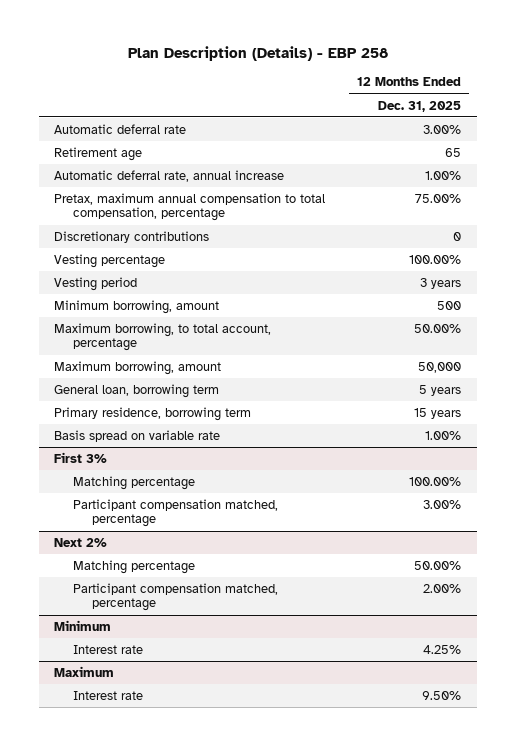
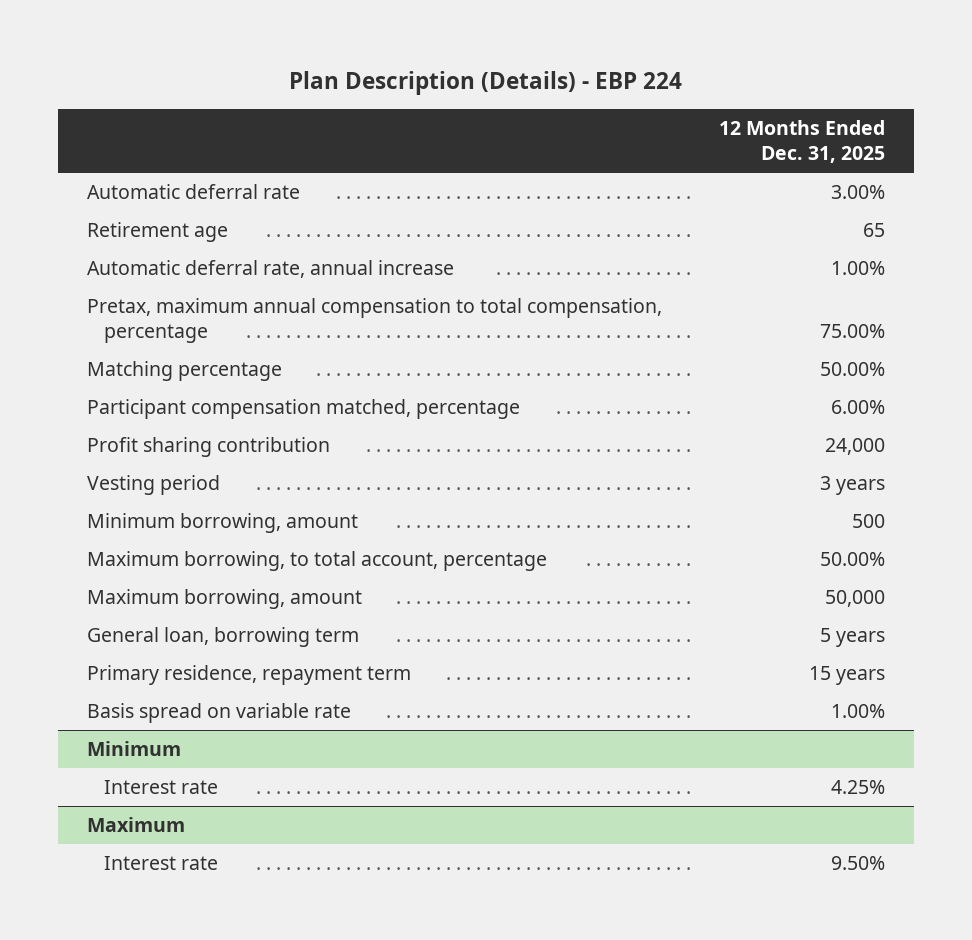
[127,46,388,62] Plan Description (Details) - EBP 258 -> [289,70,683,95] Plan Description (Details) - EBP 224
[54,230,210,243] Discretionary contributions -> none
[54,253,166,268] Vesting percentage -> none
none -> [86,361,282,382] Matching percentage
none -> [86,399,520,420] Participant compensation matched, percentage
none -> [86,437,330,458] Profit sharing contribution
[54,406,252,421] Primary residence, borrowing term -> [86,665,411,686] Primary residence, repayment term
[54,451,108,463] First 3% -> none
[73,475,196,490] Matching percentage -> none
[73,498,279,528] Participant compensation matched, percentage -> none
[54,537,108,547] Next 2% -> none
[73,559,196,574] Matching percentage -> none
[73,582,279,612] Participant compensation matched, percentage -> none

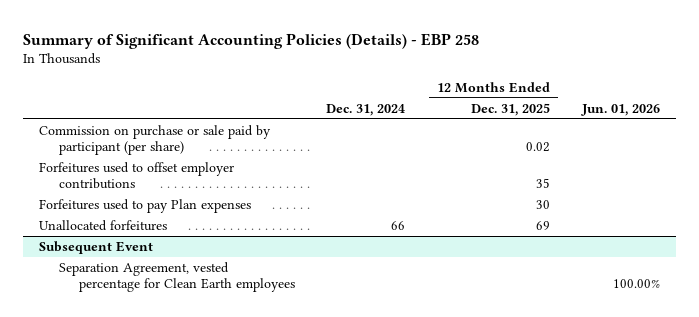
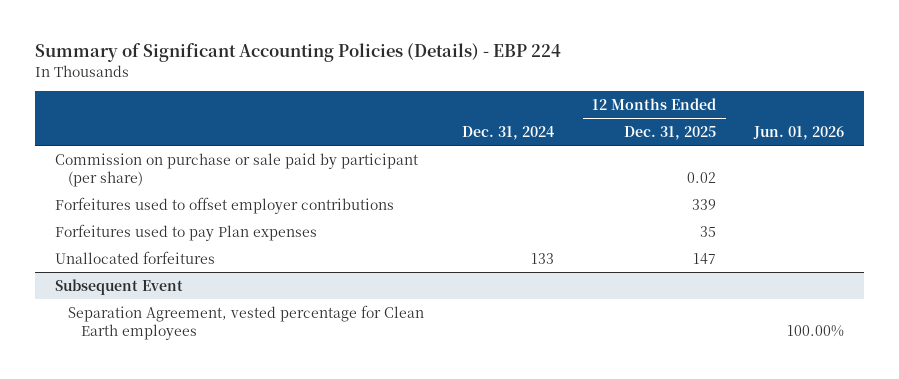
[23,32,480,49] Summary of Significant Accounting Policies (Details) - EBP 258 -> [35,43,562,63] Summary of Significant Accounting Policies (Details) - EBP 224
[536,177,551,188] 35 -> [692,198,717,210] 339
[536,199,551,209] 30 -> [700,225,717,237] 35
[391,220,406,230] 66 -> [530,252,554,264] 133
[536,220,551,230] 69 -> [693,252,717,264] 147

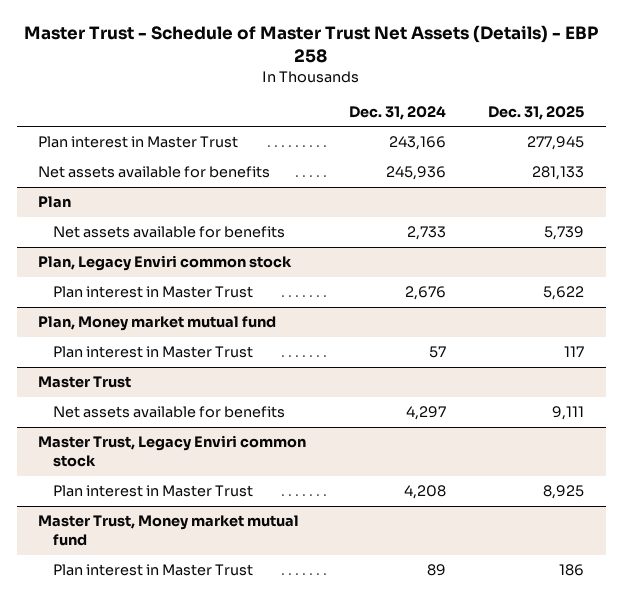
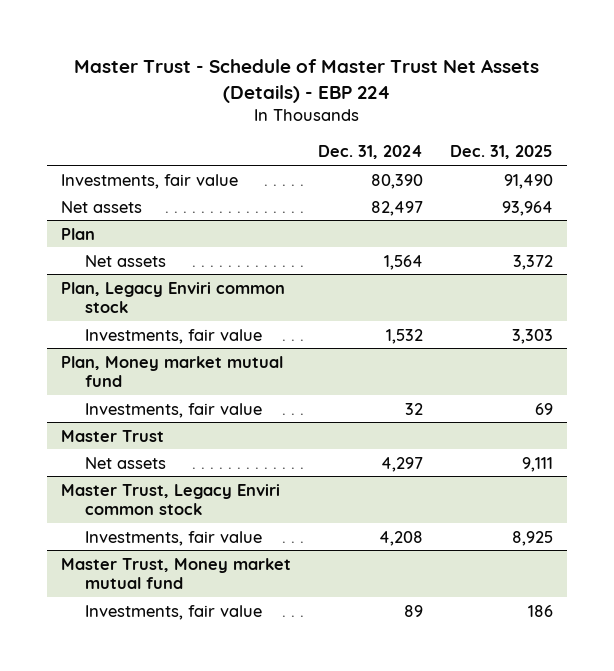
[24,25,599,63] Master Trust - Schedule of Master Trust Net Assets (Details) - EBP 258 -> [73,58,539,103] Master Trust - Schedule of Master Trust Net Assets (Details) - EBP 224
[37,136,238,149] Plan interest in Master Trust -> none
none -> [60,173,238,189] Investments, fair value
[37,166,270,179] Net assets available for benefits -> [60,200,142,213] Net assets
[385,166,446,181] 245,936 -> [370,200,423,216] 82,497
[532,166,585,181] 281,133 -> [501,200,553,216] 93,964
[53,226,286,239] Net assets available for benefits -> [84,254,166,267] Net assets
[406,226,446,241] 2,733 -> [383,254,423,270] 1,564
[544,226,585,241] 5,739 -> [512,254,553,270] 3,372
[53,286,254,299] Plan interest in Master Trust -> none
none -> [84,328,262,344] Investments, fair value
[53,346,254,359] Plan interest in Master Trust -> none
none -> [84,402,262,418] Investments, fair value
[53,406,286,419] Net assets available for benefits -> [84,456,166,469] Net assets
[53,485,254,498] Plan interest in Master Trust -> [84,530,262,546] Investments, fair value
[53,564,254,577] Plan interest in Master Trust -> [84,604,262,620] Investments, fair value

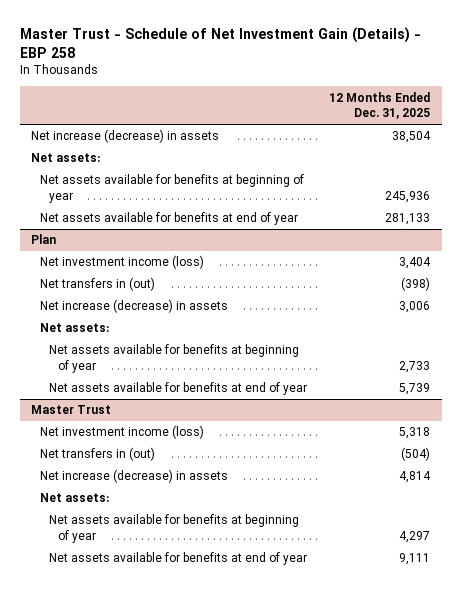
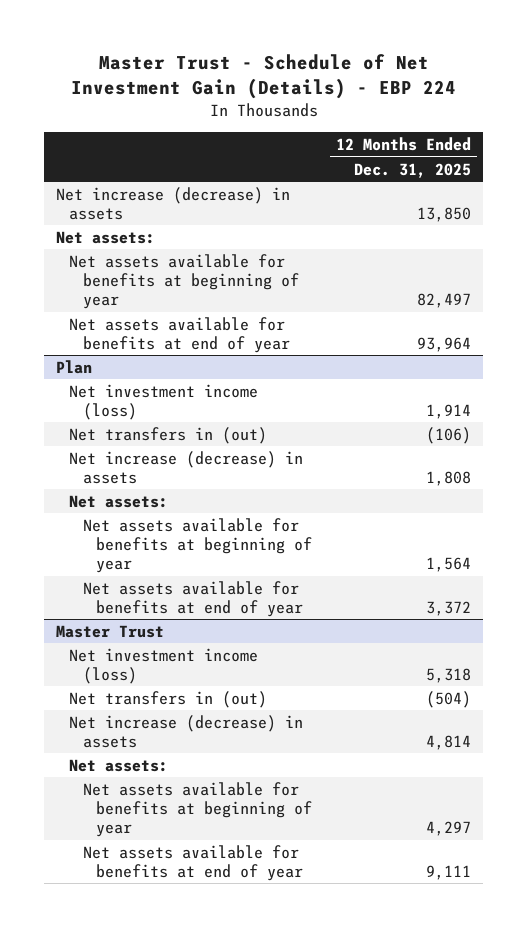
[20,27,422,58] Master Trust - Schedule of Net Investment Gain (Details) - EBP 258 -> [70,53,456,100] Master Trust - Schedule of Net Investment Gain (Details) - EBP 224
[392,131,432,144] 38,504 -> [417,206,472,222] 13,850
[385,191,431,204] 245,936 -> [417,293,472,309] 82,497
[385,213,431,226] 281,133 -> [417,336,472,352] 93,964
[399,257,432,270] 3,404 -> [426,403,472,419] 1,914
[401,277,431,292] (398) -> [426,426,472,444] (106)
[399,301,431,314] 3,006 -> [426,470,472,486] 1,808
[399,361,431,374] 2,733 -> [426,557,472,573] 1,564
[399,383,431,396] 5,739 -> [426,600,472,616] 3,372

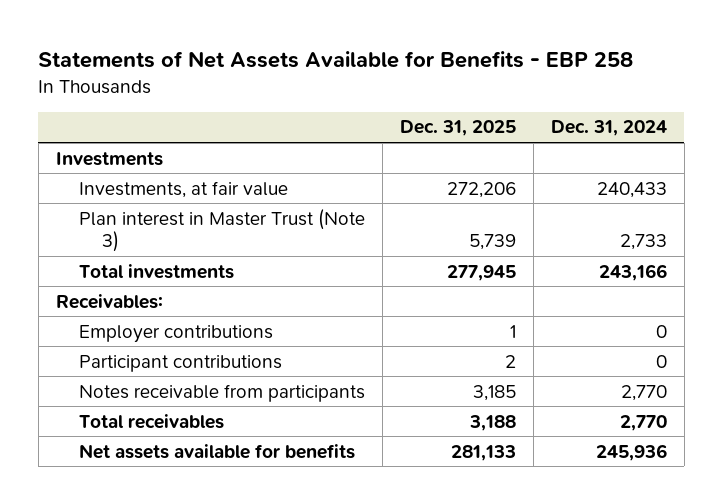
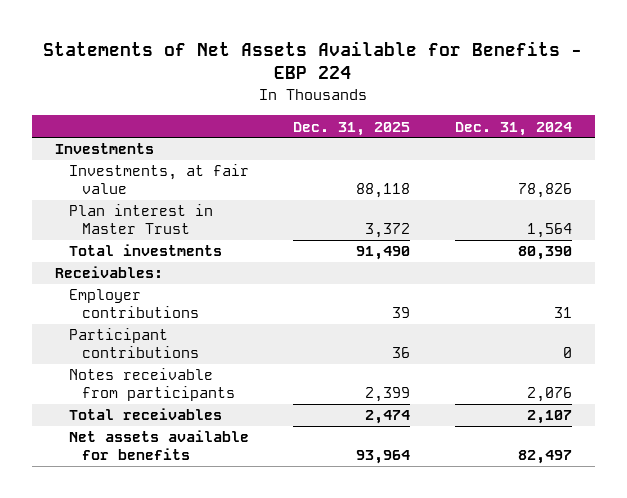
[38,51,634,69] Statements of Net Assets Available for Benefits - EBP 258 -> [43,40,583,80] Statements of Net Assets Available for Benefits - EBP 224
[446,181,516,198] 272,206 -> [356,182,411,198] 88,118
[596,181,667,198] 240,433 -> [518,182,573,198] 78,826
[78,208,365,253] Plan interest in Master Trust (Note 3) -> [68,204,213,234] Plan interest in Master Trust
[468,234,516,251] 5,739 -> [365,222,411,238] 3,372
[619,234,667,251] 2,733 -> [527,222,573,238] 1,564
[446,264,516,281] 277,945 -> [356,246,411,261] 91,490
[598,263,667,281] 243,166 -> [518,246,573,261] 80,390
[509,324,516,338] 1 -> [392,306,411,318] 39
[655,324,667,338] 0 -> [554,306,573,318] 31
[504,354,516,368] 2 -> [392,346,411,358] 36
[472,384,516,401] 3,185 -> [365,386,411,402] 2,399
[620,384,667,401] 2,770 -> [527,386,573,402] 2,076
[468,414,516,431] 3,188 -> [365,410,411,425] 2,474
[619,414,667,431] 2,770 -> [527,410,573,425] 2,107
[450,444,516,461] 281,133 -> [356,449,411,464] 93,964
[595,443,667,461] 245,936 -> [518,449,573,464] 82,497

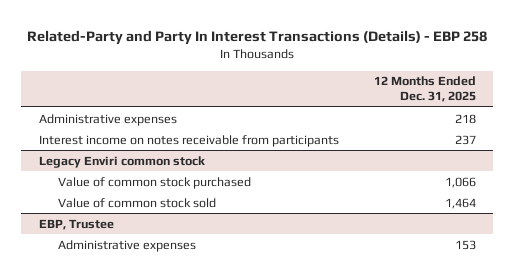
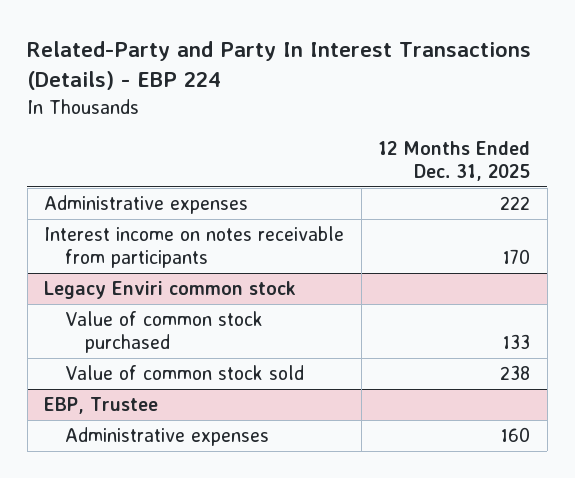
[27,29,488,45] Related-Party and Party In Interest Transactions (Details) - EBP 258 -> [27,41,532,91] Related-Party and Party In Interest Transactions (Details) - EBP 224
[454,113,476,124] 218 -> [500,196,531,211] 222
[454,134,476,145] 237 -> [503,249,531,265] 170
[444,176,476,188] 1,066 -> [503,334,531,350] 133
[444,197,476,209] 1,464 -> [500,365,531,381] 238
[454,239,476,250] 153 -> [501,427,531,443] 160

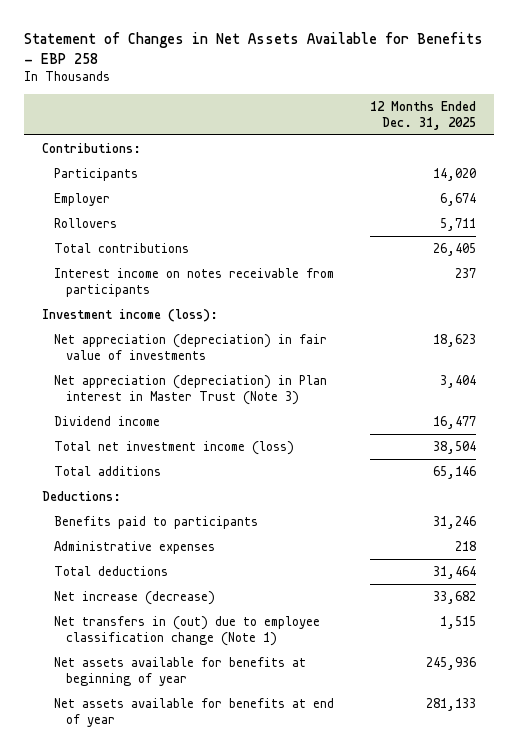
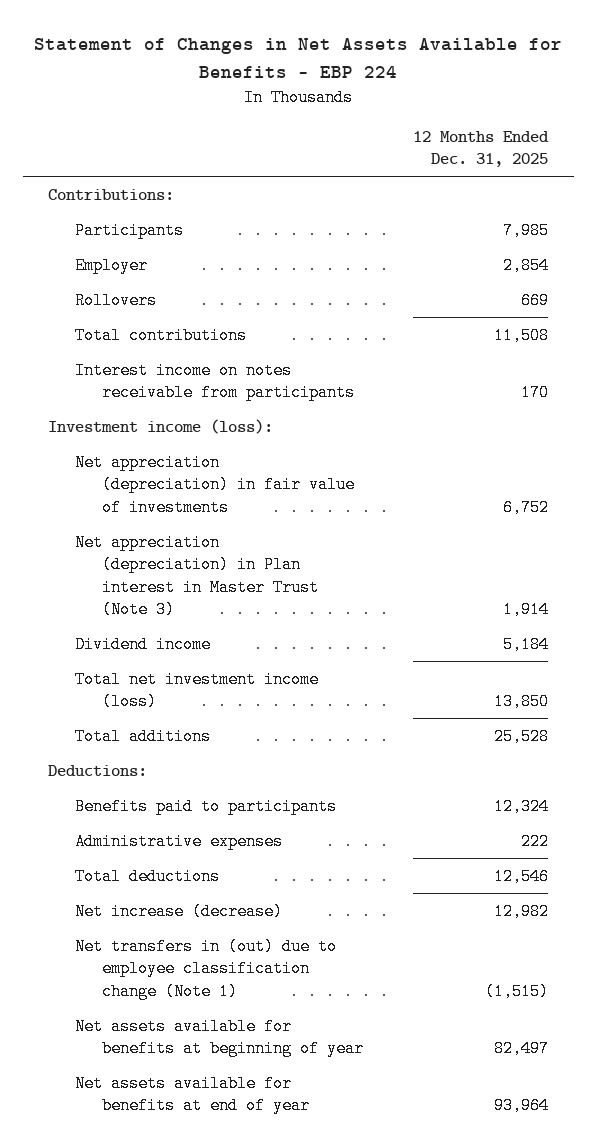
[23,31,483,64] Statement of Changes in Net Assets Available for Benefits - EBP 258 -> [34,38,563,78] Statement of Changes in Net Assets Available for Benefits - EBP 224
[433,167,477,181] 14,020 -> [503,221,550,239] 7,985
[440,192,477,206] 6,674 -> [503,256,550,274] 2,854
[440,217,477,231] 5,711 -> [521,291,550,309] 669
[433,242,477,256] 26,405 -> [494,326,550,344] 11,508
[455,267,477,278] 237 -> [521,384,550,402] 170
[433,333,477,347] 18,623 -> [503,498,550,516] 6,752
[440,374,477,388] 3,404 -> [503,601,550,619] 1,914
[433,415,477,429] 16,477 -> [503,635,550,653] 5,184
[433,440,477,454] 38,504 -> [494,693,550,711] 13,850
[433,465,477,479] 65,146 -> [494,727,550,745] 25,528
[433,515,477,529] 31,246 -> [494,797,550,815] 12,324
[455,540,477,551] 218 -> [521,832,550,850] 222
[433,565,477,579] 31,464 -> [494,867,550,885] 12,546
[433,590,477,604] 33,682 -> [494,902,550,920] 12,982
[440,615,477,629] 1,515 -> [485,982,550,1000] (1,515)
[426,656,477,670] 245,936 -> [494,1040,550,1058] 82,497
[426,697,477,711] 281,133 -> [494,1097,550,1115] 93,964

